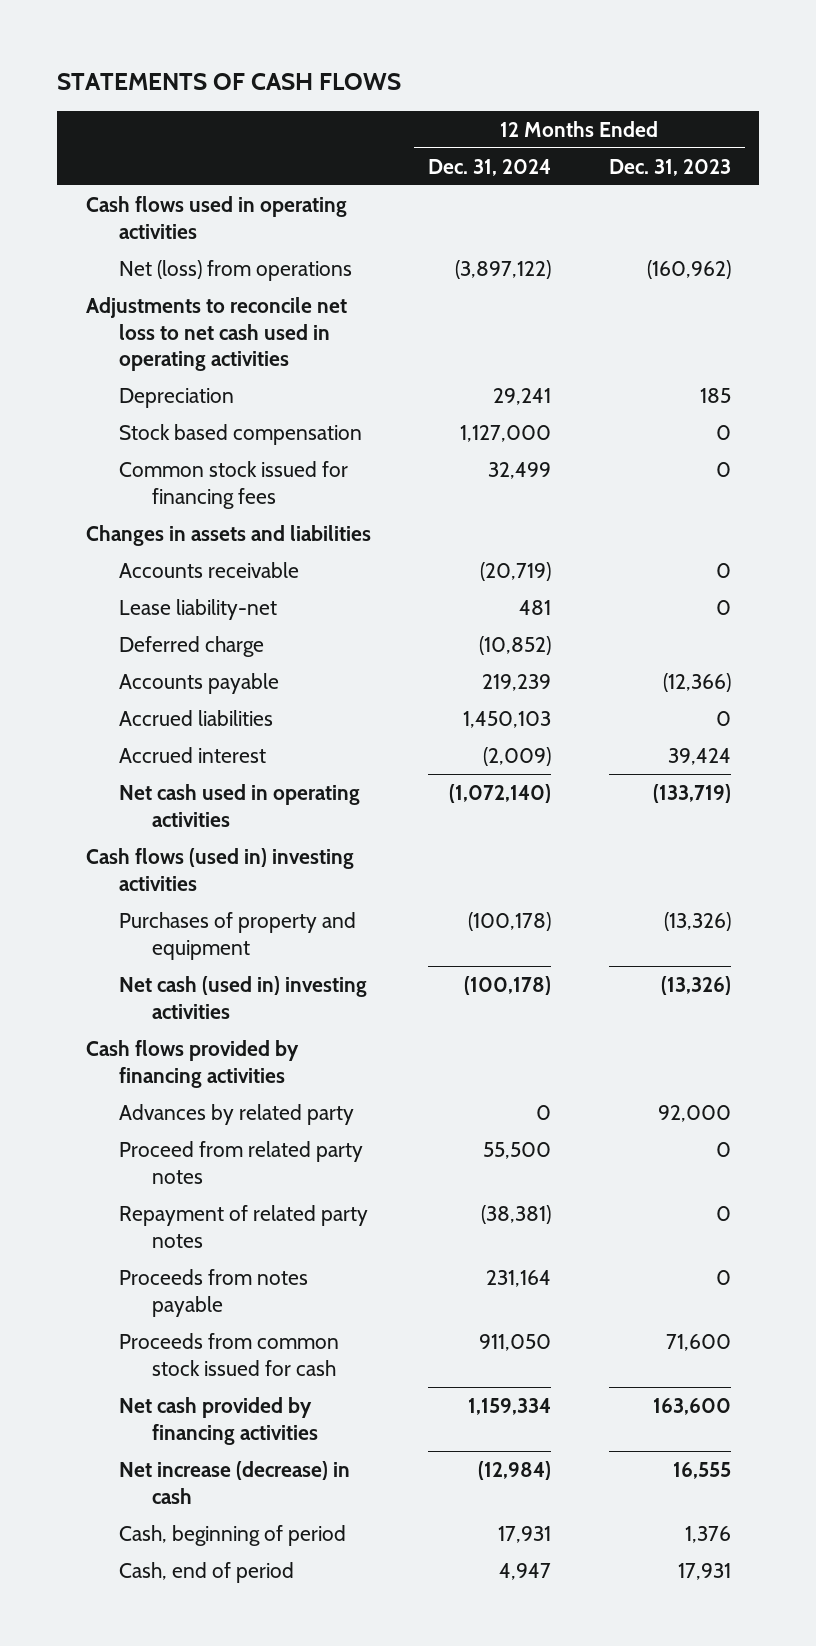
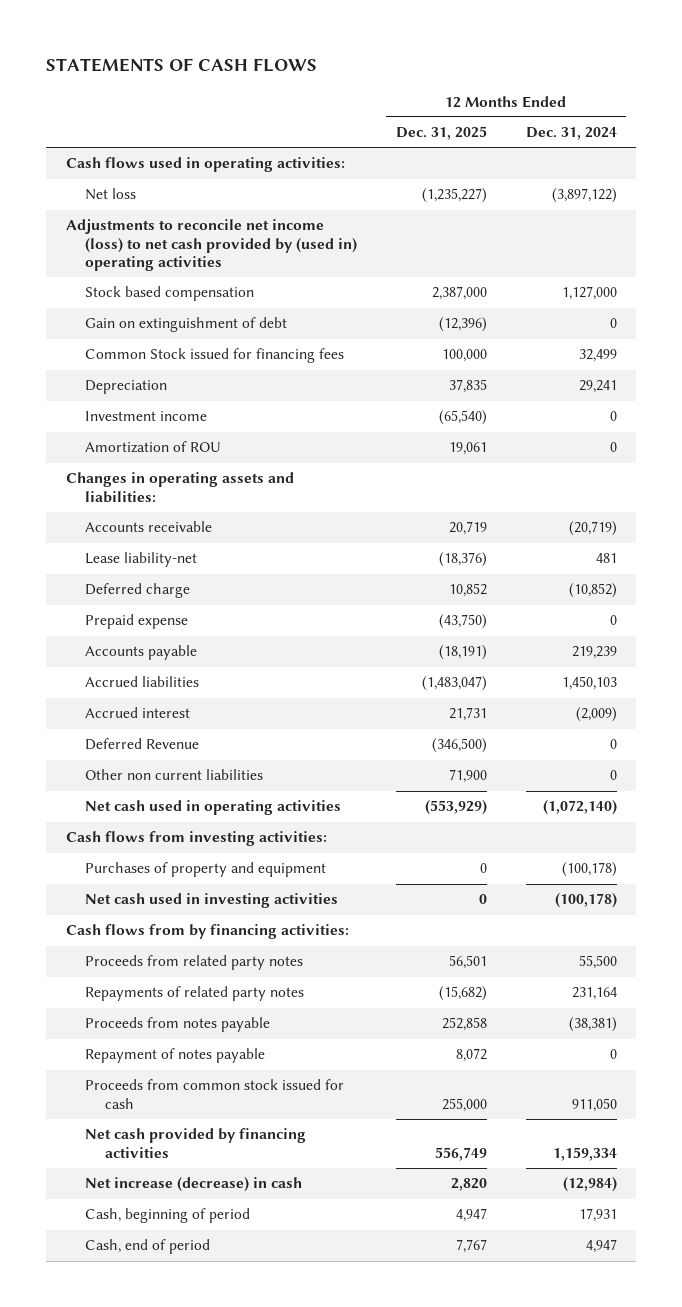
[608,158,731,176] Dec. 31, 2023 -> none
none -> [396,126,488,141] Dec. 31, 2025
[85,195,347,239] Cash flows used in operating activities -> [65,157,345,173] Cash flows used in operating activities:
[118,259,352,281] Net (loss) from operations -> [85,188,137,201] Net loss
[85,296,347,372] Adjustments to reconcile net loss to net cash used in operating activities -> [65,219,358,272] Adjustments to reconcile net income (loss) to net cash provided by (used in) operating activities
none -> [85,317,288,333] Gain on extinguishment of debt
[118,460,348,509] Common stock issued for financing fees -> [85,348,345,364] Common Stock issued for financing fees
[118,387,234,408] Depreciation -> [85,380,168,395] Depreciation
none -> [85,411,208,422] Investment income
none -> [85,441,222,454] Amortization of ROU
[85,524,371,546] Changes in assets and liabilities -> [65,472,294,503] Changes in operating assets and liabilities:
none -> [85,614,189,630] Prepaid expense
none -> [85,738,200,751] Deferred Revenue
none -> [85,769,264,781] Other non current liabilities
[85,847,354,891] Cash flows (used in) investing activities -> [65,831,327,847] Cash flows from investing activities:
[118,1103,354,1125] Advances by related party -> none
[118,975,367,1019] Net cash (used in) investing activities -> [85,893,339,909] Net cash used in investing activities
[85,1039,299,1088] Cash flows provided by financing activities -> [65,924,349,940] Cash flows from by financing activities:
[118,1140,363,1184] Proceed from related party notes -> [85,955,304,971] Proceeds from related party notes
[118,1204,368,1248] Repayment of related party notes -> [85,986,305,1002] Repayments of related party notes
[481,1204,552,1224] (38,381) -> [571,987,617,1001] 231,164
[486,1269,552,1287] 231,164 -> [568,1017,617,1033] (38,381)
none -> [85,1048,266,1064] Repayment of notes payable

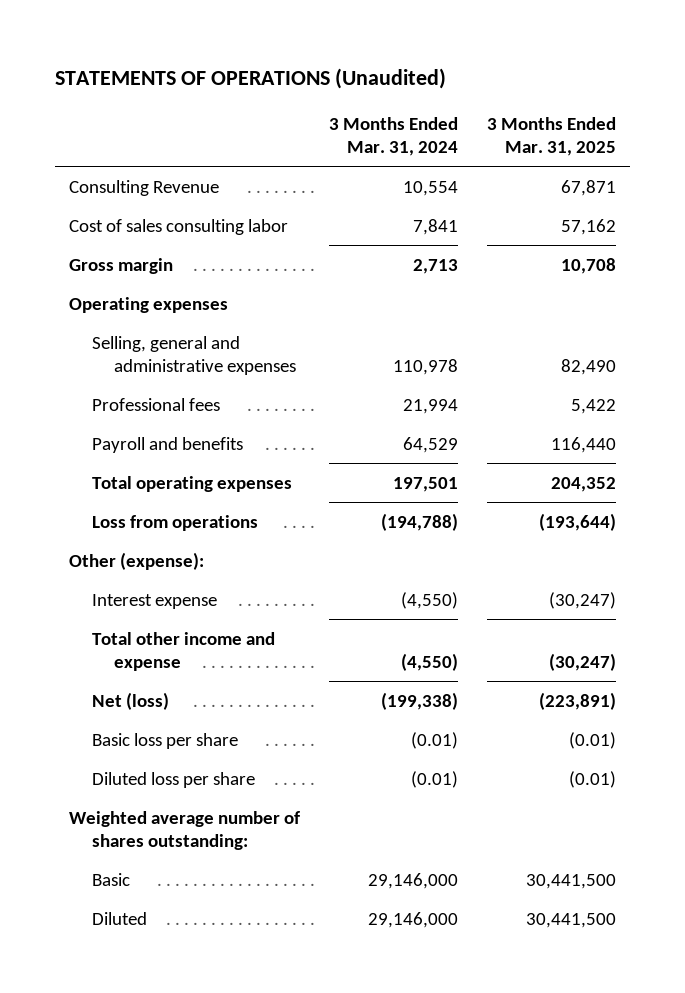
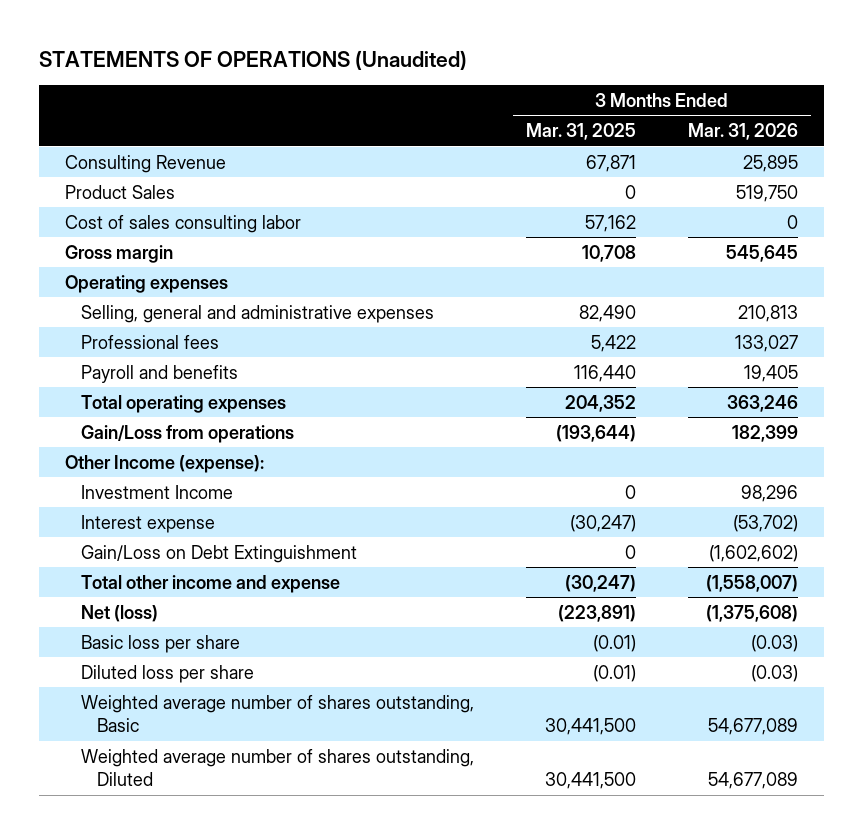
[329,116,459,157] 3 Months Ended Mar. 31, 2024 -> none
none -> [688,123,799,141] Mar. 31, 2026
none -> [64,184,175,199] Product Sales
[91,514,258,531] Loss from operations -> [80,424,294,443] Gain/Loss from operations
[69,551,205,570] Other (expense): -> [64,454,264,473] Other Income (expense):
none -> [80,484,233,499] Investment Income
none -> [80,544,357,563] Gain/Loss on Debt Extinguishment
[69,810,301,850] Weighted average number of shares outstanding: -> none
[91,872,130,886] Basic -> [80,694,474,732] Weighted average number of shares outstanding, Basic
[91,911,147,925] Diluted -> [80,748,474,786] Weighted average number of shares outstanding, Diluted

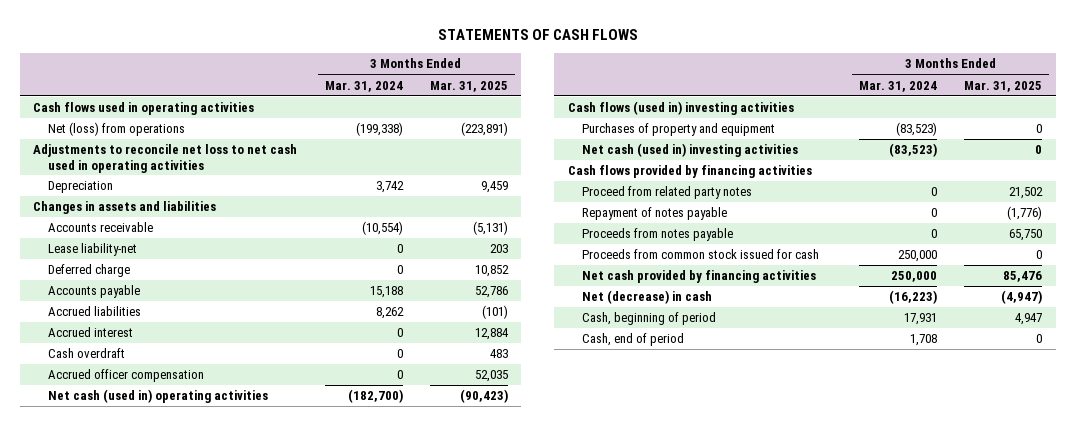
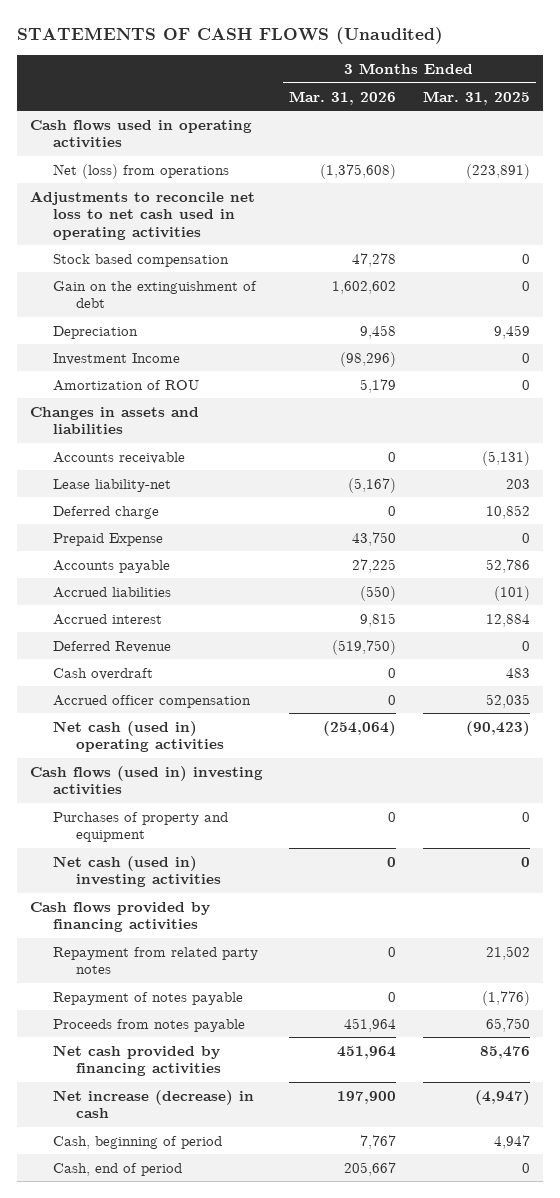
[437,29,638,41] STATEMENTS OF CASH FLOWS -> [17,27,444,45] STATEMENTS OF CASH FLOWS (Unaudited)
[324,80,403,92] Mar. 31, 2024 -> none
none -> [289,90,397,105] Mar. 31, 2026
none -> [53,253,230,267] Stock based compensation
none -> [53,280,258,309] Gain on the extinguishment of debt
none -> [53,352,181,365] Investment Income
none -> [53,379,200,391] Amortization of ROU
none -> [53,532,164,546] Prepaid Expense
none -> [53,640,172,653] Deferred Revenue
[582,186,753,200] Proceed from related party notes -> [53,946,259,975] Repayment from related party notes
[582,249,820,260] Proceeds from common stock issued for cash -> none
[582,290,713,305] Net (decrease) in cash -> [53,1089,255,1119] Net increase (decrease) in cash

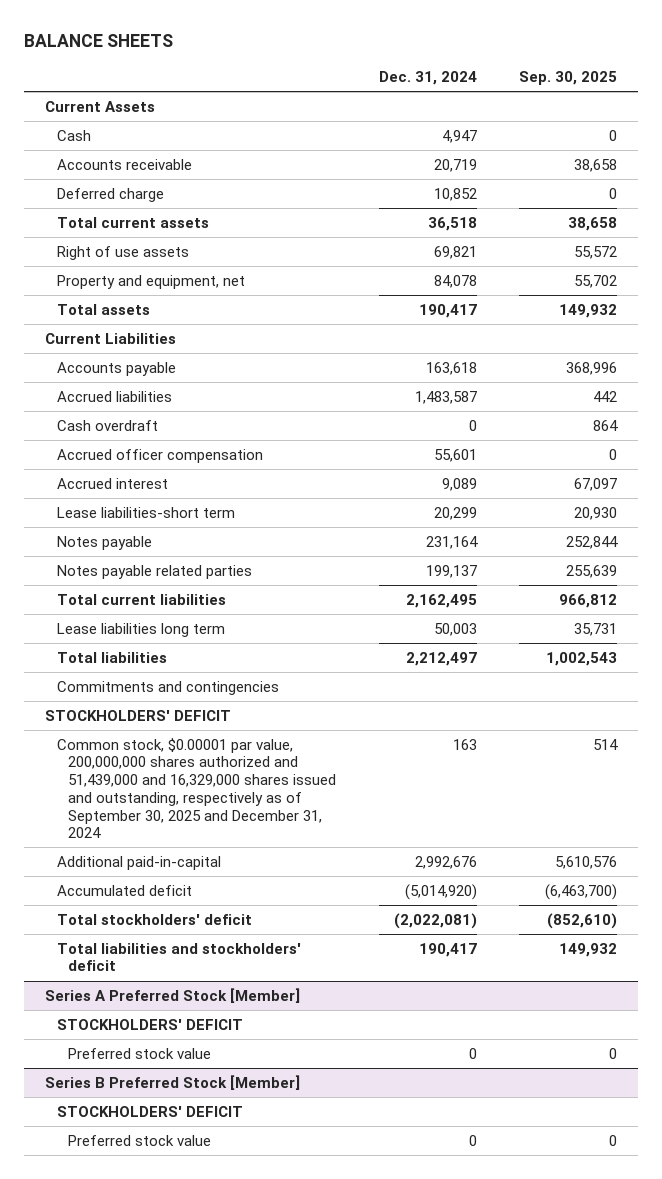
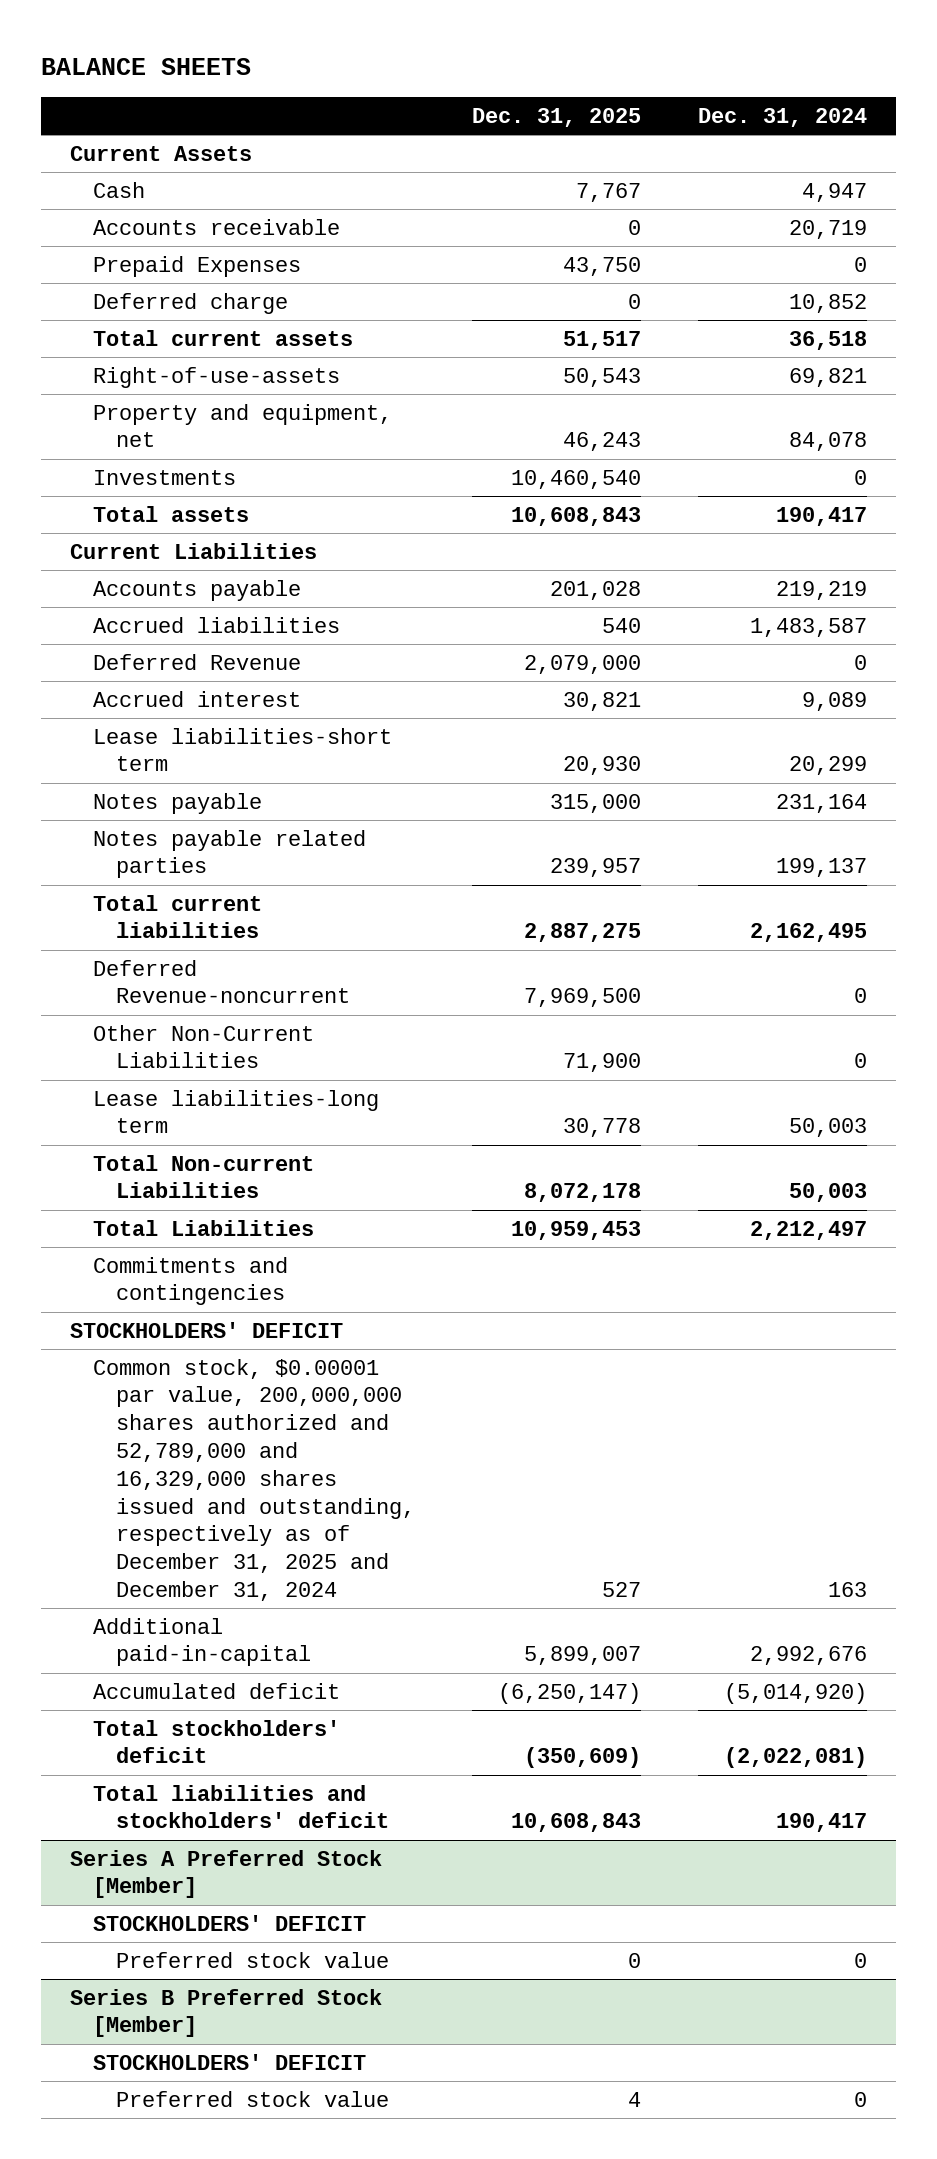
[518,71,617,86] Sep. 30, 2025 -> none
none -> [471,107,641,127] Dec. 31, 2025
none -> [92,255,301,277] Prepaid Expenses
[56,245,189,260] Right of use assets -> [92,366,340,388] Right-of-use-assets
none -> [92,469,236,485] Investments
[425,361,477,375] 163,618 -> [775,580,867,600] 219,219
[56,419,158,431] Cash overdraft -> none
[56,448,263,463] Accrued officer compensation -> none
none -> [92,653,301,670] Deferred Revenue
none -> [92,959,350,1004] Deferred Revenue-noncurrent
none -> [92,1024,314,1069] Other Non-Current Liabilities
[56,622,225,637] Lease liabilities long term -> [92,1089,379,1134] Lease liabilities-long term
none -> [92,1154,314,1199] Total Non-current Liabilities
[56,651,167,663] Total liabilities -> [92,1219,314,1236] Total Liabilities
[56,737,337,839] Common stock, $0.00001 par value, 200,000,000 shares authorized and 51,439,000 and 16,329,000 shares issued and outstanding, respectively as of September 30, 2025 and December 31, 2024 -> [92,1358,415,1602] Common stock, $0.00001 par value, 200,000,000 shares authorized and 52,789,000 and 16,329,000 shares issued and outstanding, respectively as of December 31, 2025 and December 31, 2024

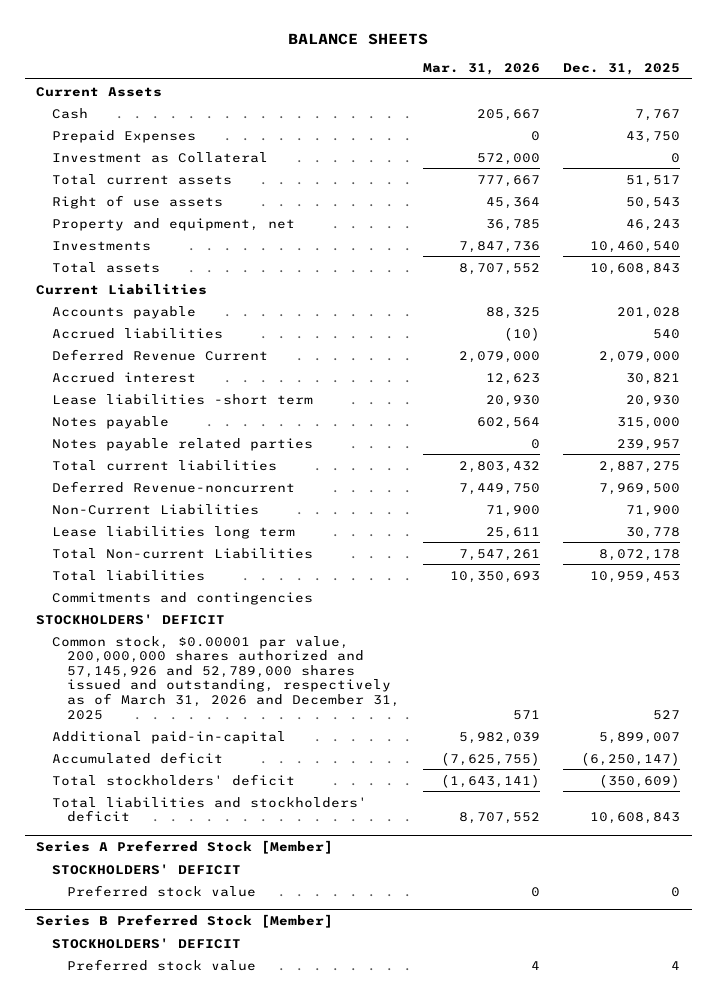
[697,107,867,127] Dec. 31, 2024 -> none
none -> [423,63,541,76] Mar. 31, 2026
[92,218,340,235] Accounts receivable -> none
[92,292,288,314] Deferred charge -> none
none -> [51,151,268,163] Investment as Collateral
[92,366,340,388] Right-of-use-assets -> [51,194,223,209] Right of use assets
[92,653,301,670] Deferred Revenue -> [51,348,268,361] Deferred Revenue Current
[92,727,392,772] Lease liabilities-short term -> [51,393,313,405] Lease liabilities -short term
[92,1024,314,1069] Other Non-Current Liabilities -> [51,503,259,515] Non-Current Liabilities
[92,1089,379,1134] Lease liabilities-long term -> [51,525,295,539] Lease liabilities long term
[92,1219,314,1236] Total Liabilities -> [51,569,205,581] Total liabilities
[92,1358,415,1602] Common stock, $0.00001 par value, 200,000,000 shares authorized and 52,789,000 and 16,329,000 shares issued and outstanding, respectively as of December 31, 2025 and December 31, 2024 -> [51,635,401,720] Common stock, $0.00001 par value, 200,000,000 shares authorized and 57,145,926 and 52,789,000 shares issued and outstanding, respectively as of March 31, 2026 and December 31, 2025

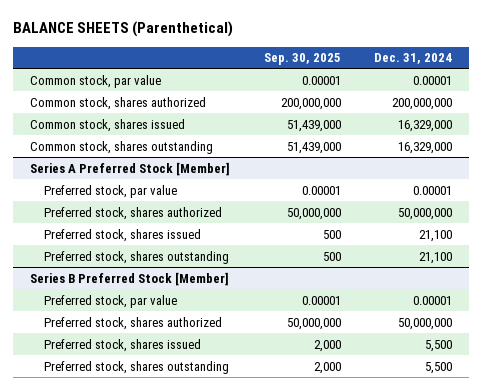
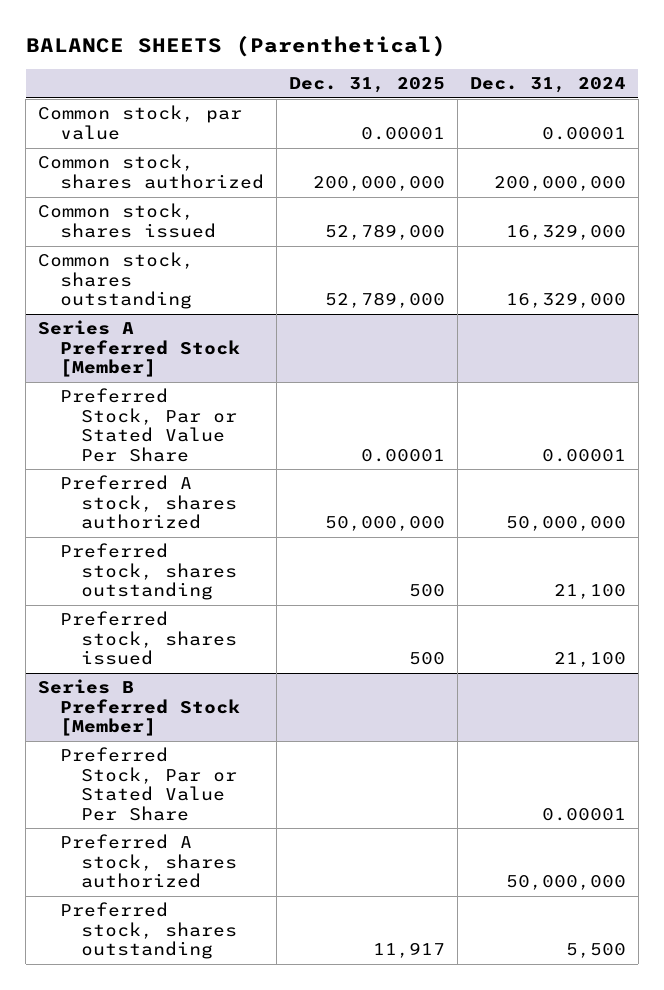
[263,53,341,66] Sep. 30, 2025 -> none
none -> [288,76,445,93] Dec. 31, 2025
[44,184,178,198] Preferred stock, par value -> [59,388,237,462] Preferred Stock, Par or Stated Value Per Share
[44,206,223,220] Preferred stock, shares authorized -> [59,475,237,530] Preferred A stock, shares authorized
[44,228,202,242] Preferred stock, shares issued -> [59,611,237,666] Preferred stock, shares issued
[44,338,202,352] Preferred stock, shares issued -> none
[44,294,178,308] Preferred stock, par value -> [59,747,237,821] Preferred Stock, Par or Stated Value Per Share
[44,316,223,330] Preferred stock, shares authorized -> [59,834,237,889] Preferred A stock, shares authorized

